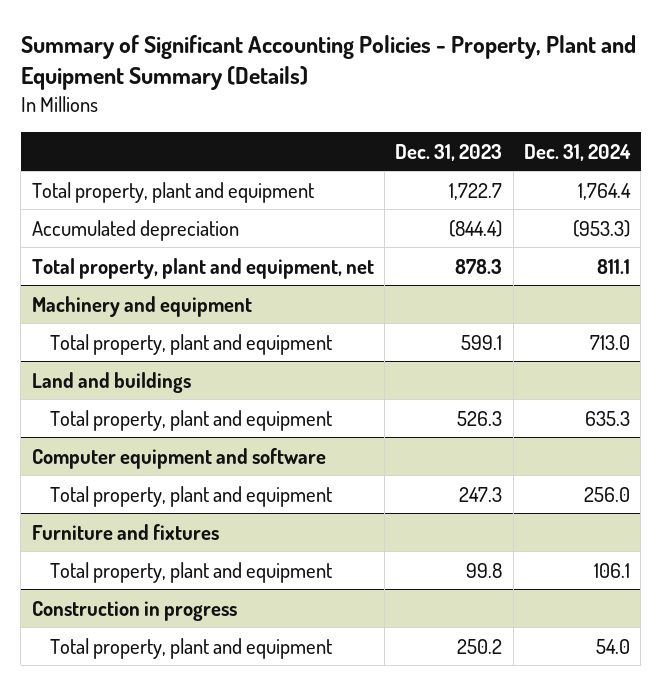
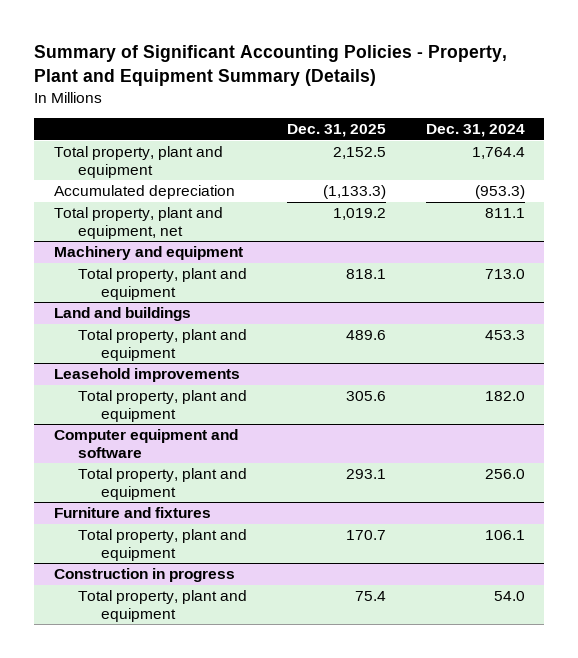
[395,143,503,161] Dec. 31, 2023 -> none
none -> [286,124,386,138] Dec. 31, 2025
[585,410,631,426] 635.3 -> [484,330,525,341] 453.3
none -> [53,368,240,383] Leasehold improvements
none -> [77,390,247,422] Total property, plant and equipment

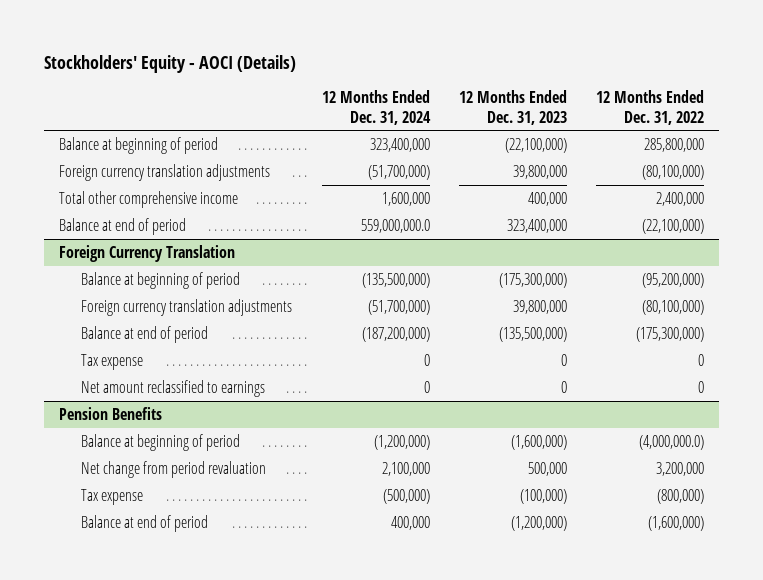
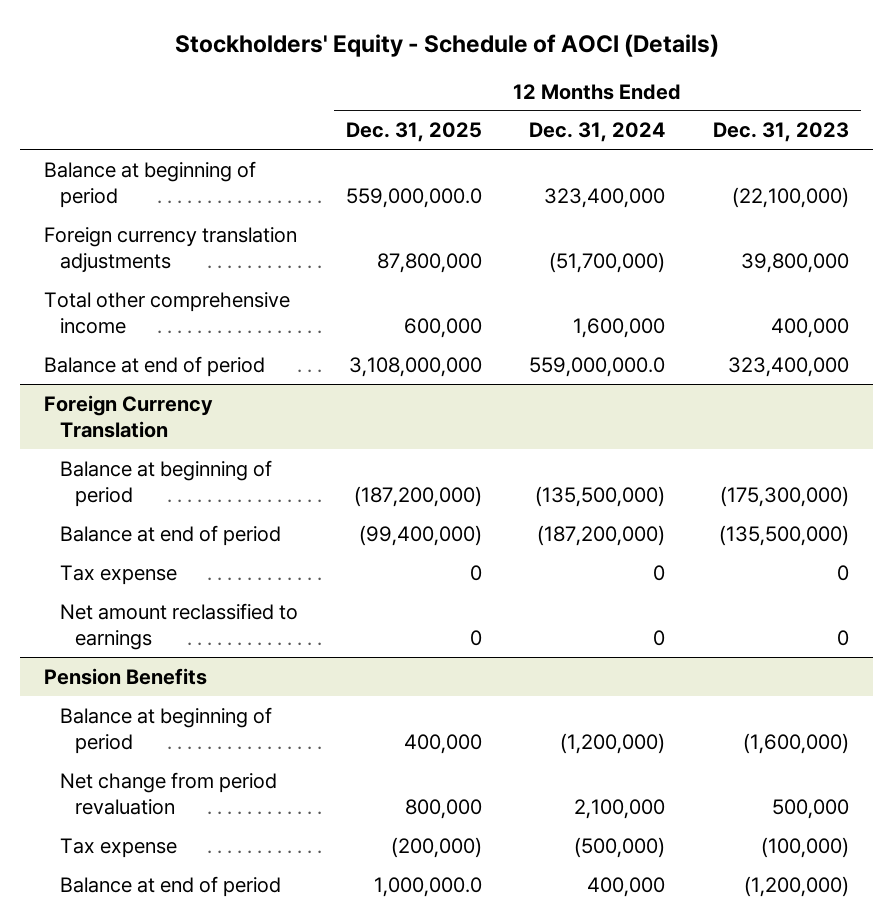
[44,54,297,73] Stockholders' Equity - AOCI (Details) -> [174,33,719,57] Stockholders' Equity - Schedule of AOCI (Details)
[596,90,705,125] 12 Months Ended Dec. 31, 2022 -> none
none -> [345,122,482,143] Dec. 31, 2025
[81,298,293,316] Foreign currency translation adjustments -> none

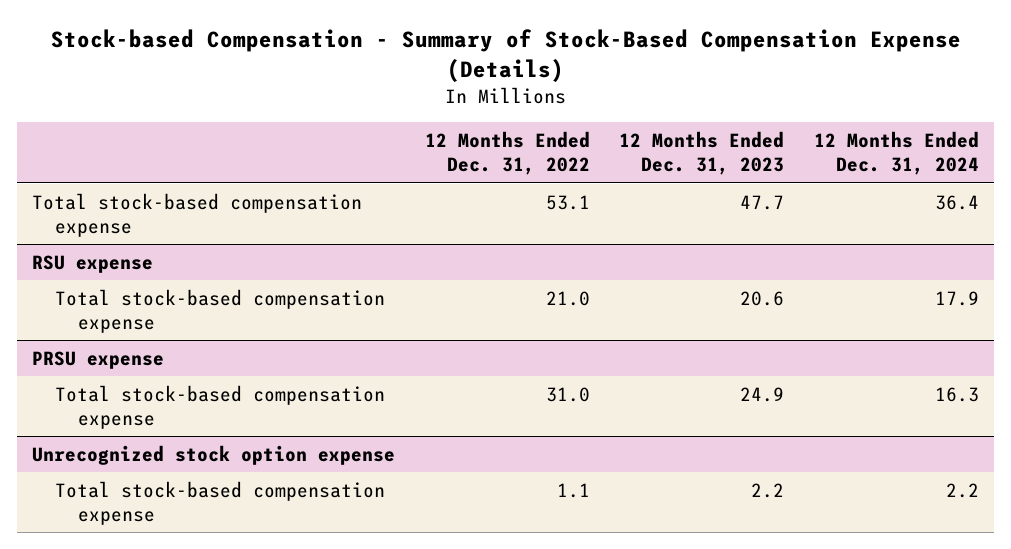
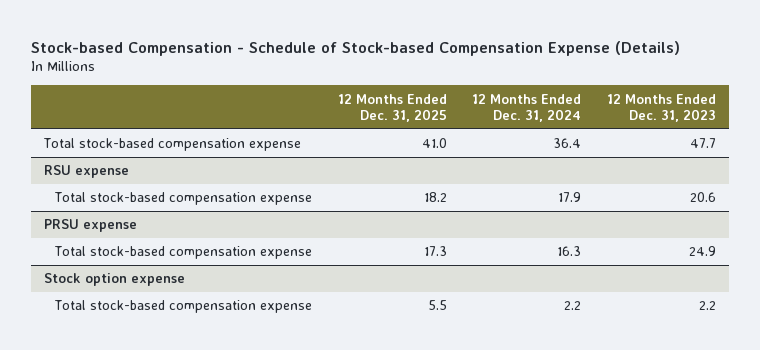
[50,29,961,83] Stock-based Compensation - Summary of Stock-Based Compensation Expense (Details) -> [30,40,680,56] Stock-based Compensation - Schedule of Stock-based Compensation Expense (Details)
[424,131,590,176] 12 Months Ended Dec. 31, 2022 -> none
none -> [337,93,447,122] 12 Months Ended Dec. 31, 2025
[32,444,396,465] Unrecognized stock option expense -> [43,273,185,287] Stock option expense

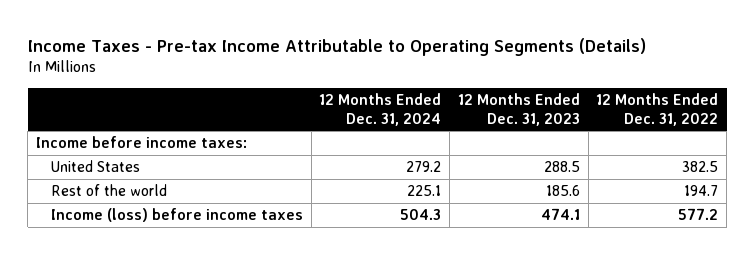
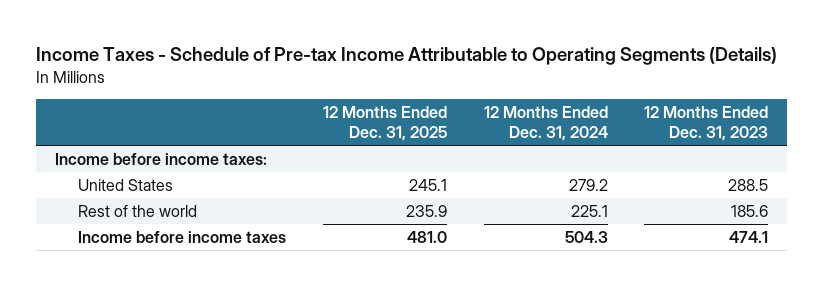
[27,37,646,56] Income Taxes - Pre-tax Income Attributable to Operating Segments (Details) -> [36,47,778,66] Income Taxes - Schedule of Pre-tax Income Attributable to Operating Segments (Details)
[596,92,719,126] 12 Months Ended Dec. 31, 2022 -> none
none -> [322,106,447,142] 12 Months Ended Dec. 31, 2025
[51,207,304,222] Income (loss) before income taxes -> [77,230,286,243] Income before income taxes

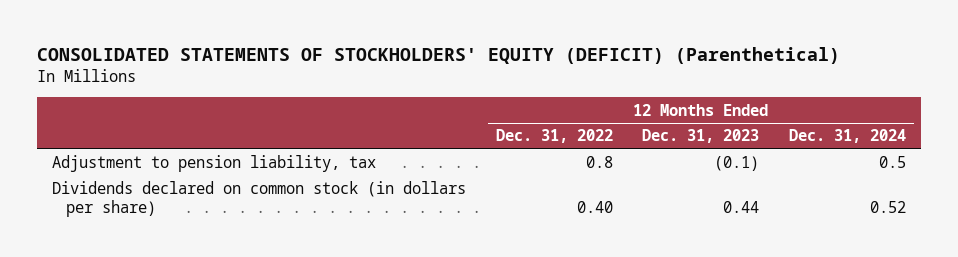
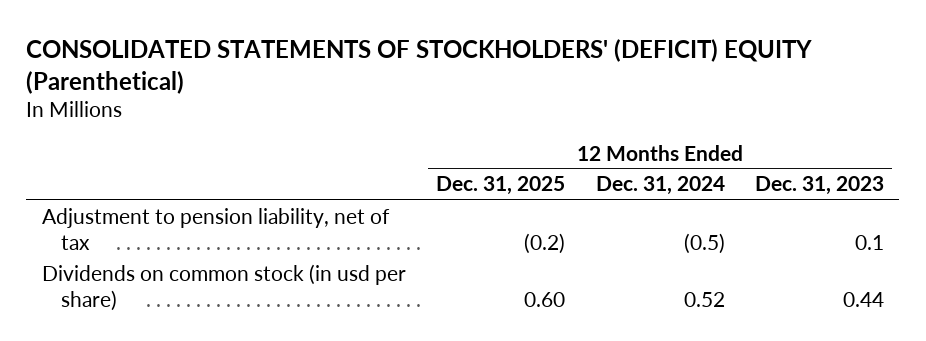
[36,46,840,64] CONSOLIDATED STATEMENTS OF STOCKHOLDERS' EQUITY (DEFICIT) (Parenthetical) -> [26,38,813,94] CONSOLIDATED STATEMENTS OF STOCKHOLDERS' (DEFICIT) EQUITY (Parenthetical)
[495,129,613,144] Dec. 31, 2022 -> none
none -> [436,176,566,196] Dec. 31, 2025
[51,155,376,173] Adjustment to pension liability, tax -> [41,207,390,250] Adjustment to pension liability, net of tax
[714,156,760,172] (0.1) -> [855,234,885,250] 0.1
[879,156,907,169] 0.5 -> [683,232,725,254] (0.5)
[51,181,466,217] Dividends declared on common stock (in dollars per share) -> [41,263,406,311] Dividends on common stock (in usd per share)

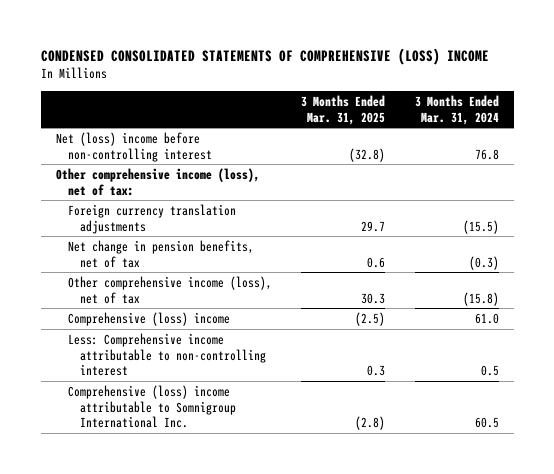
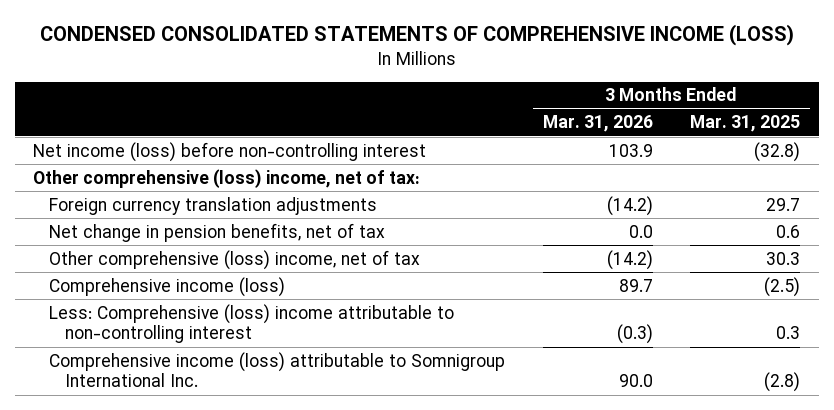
[40,47,489,65] CONDENSED CONSOLIDATED STATEMENTS OF COMPREHENSIVE (LOSS) INCOME -> [39,24,794,47] CONDENSED CONSOLIDATED STATEMENTS OF COMPREHENSIVE INCOME (LOSS)
[414,94,499,125] 3 Months Ended Mar. 31, 2024 -> none
none -> [542,115,653,133] Mar. 31, 2026
[55,131,212,162] Net (loss) income before non-controlling interest -> [33,141,427,162] Net income (loss) before non-controlling interest
[55,167,260,196] Other comprehensive income (loss), net of tax: -> [33,168,421,188] Other comprehensive (loss) income, net of tax:
[67,275,272,304] Other comprehensive income (loss), net of tax -> [49,249,421,270] Other comprehensive (loss) income, net of tax
[67,311,230,326] Comprehensive (loss) income -> [49,276,286,297] Comprehensive income (loss)
[67,332,267,377] Less: Comprehensive income attributable to non-controlling interest -> [49,303,455,344] Less: Comprehensive (loss) income attributable to non-controlling interest
[67,384,237,429] Comprehensive (loss) income attributable to Somnigroup International Inc. -> [49,351,506,388] Comprehensive income (loss) attributable to Somnigroup International Inc.

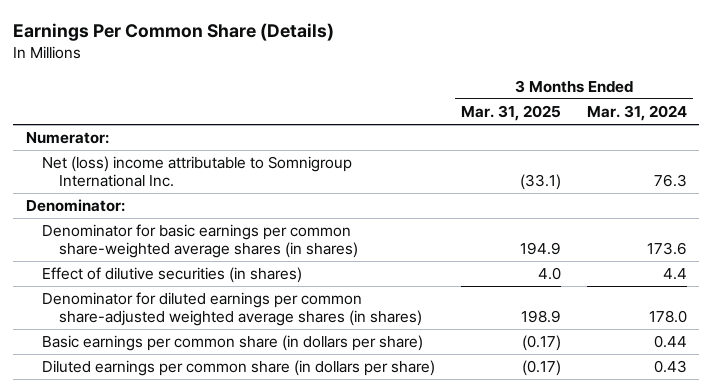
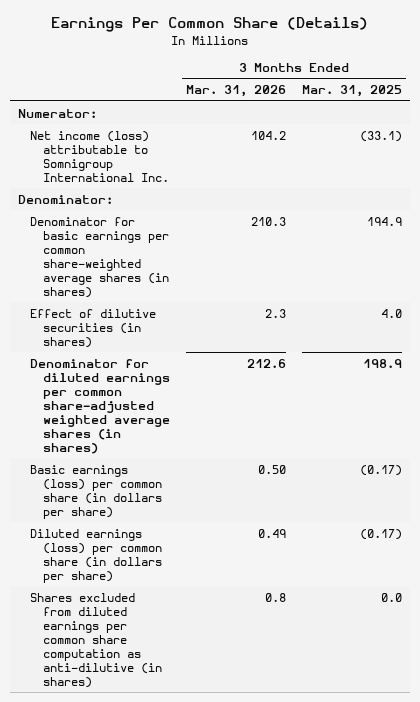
[586,104,687,121] Mar. 31, 2024 -> none
none -> [185,85,286,98] Mar. 31, 2026
[42,156,353,188] Net (loss) income attributable to Somnigroup International Inc. -> [30,130,169,182] Net income (loss) attributable to Somnigroup International Inc.
[42,335,424,352] Basic earnings per common share (in dollars per share) -> [30,464,162,519] Basic earnings (loss) per common share (in dollars per share)
[42,360,436,377] Diluted earnings per common share (in dollars per share) -> [30,528,162,583] Diluted earnings (loss) per common share (in dollars per share)
none -> [30,592,162,688] Shares excluded from diluted earnings per common share computation as anti-dilutive (in shares)

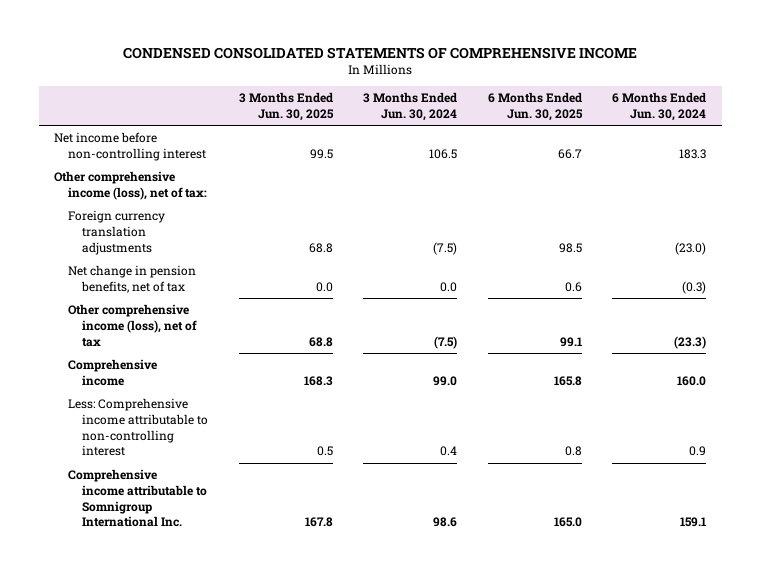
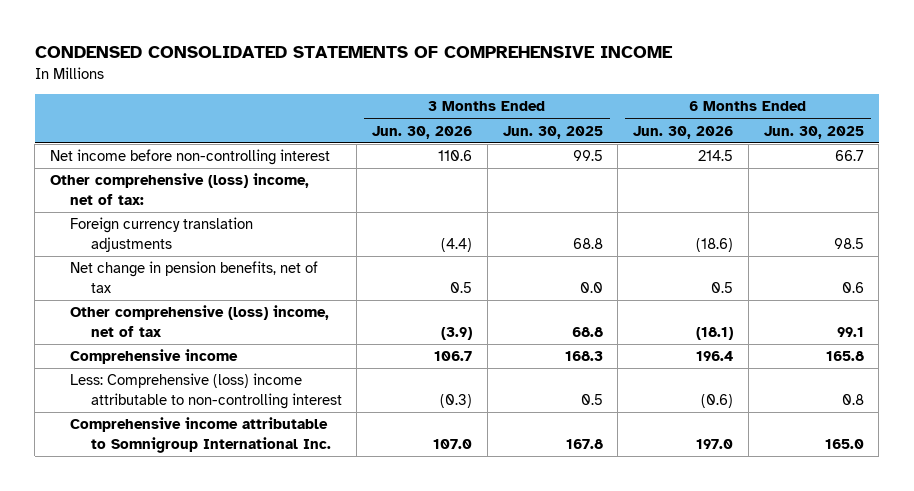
[363,92,458,121] 3 Months Ended Jun. 30, 2024 -> none
[612,92,707,121] 6 Months Ended Jun. 30, 2024 -> none
none -> [372,125,473,139] Jun. 30, 2026
none -> [633,125,734,139] Jun. 30, 2026
[54,171,208,200] Other comprehensive income (loss), net of tax: -> [50,173,310,205] Other comprehensive (loss) income, net of tax:
[68,304,197,347] Other comprehensive income (loss), net of tax -> [70,305,330,337] Other comprehensive (loss) income, net of tax
[68,398,208,457] Less: Comprehensive income attributable to non-controlling interest -> [70,373,342,409] Less: Comprehensive (loss) income attributable to non-controlling interest

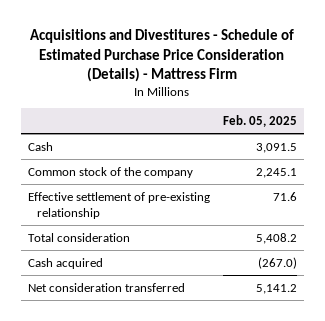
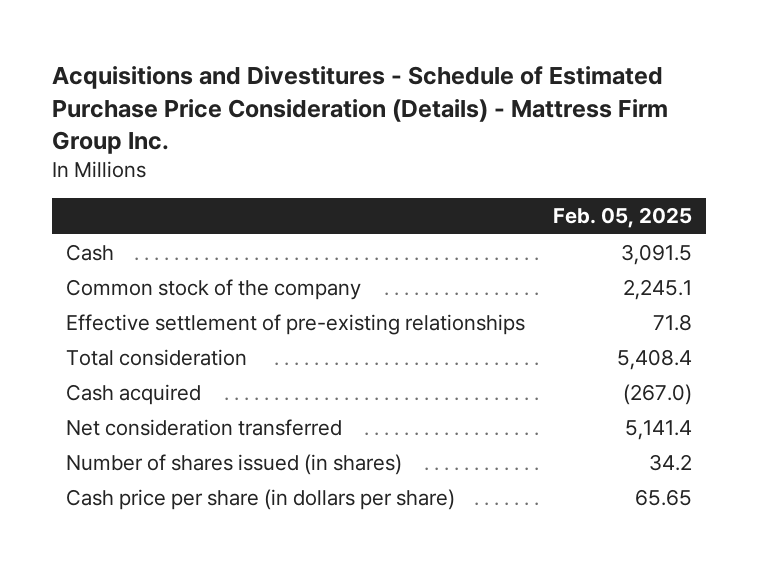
[30,29,295,82] Acquisitions and Divestitures - Schedule of Estimated Purchase Price Consideration (Details) - Mattress Firm -> [51,66,668,155] Acquisitions and Divestitures - Schedule of Estimated Purchase Price Consideration (Details) - Mattress Firm Group Inc.
[27,191,210,219] Effective settlement of pre-existing relationship -> [65,314,525,336] Effective settlement of pre-existing relationships
[272,191,297,201] 71.6 -> [652,314,692,332] 71.8
[255,232,297,244] 5,408.2 -> [616,349,692,371] 5,408.4
[255,283,297,294] 5,141.2 -> [624,420,692,441] 5,141.4
none -> [65,454,402,476] Number of shares issued (in shares)
none -> [65,489,455,511] Cash price per share (in dollars per share)

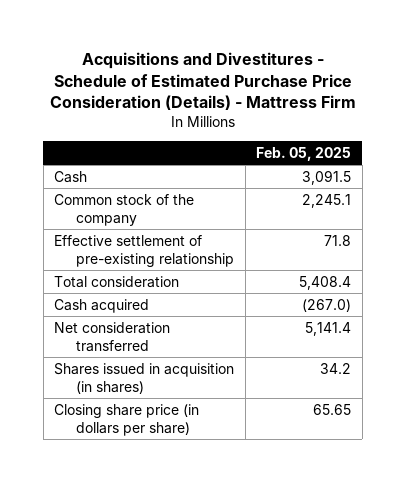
[51,66,668,155] Acquisitions and Divestitures - Schedule of Estimated Purchase Price Consideration (Details) - Mattress Firm Group Inc. -> [49,51,356,111] Acquisitions and Divestitures - Schedule of Estimated Purchase Price Consideration (Details) - Mattress Firm
[65,314,525,336] Effective settlement of pre-existing relationships -> [54,234,235,267] Effective settlement of pre-existing relationship
[65,454,402,476] Number of shares issued (in shares) -> [54,362,235,394] Shares issued in acquisition (in shares)
[65,489,455,511] Cash price per share (in dollars per share) -> [54,403,200,436] Closing share price (in dollars per share)

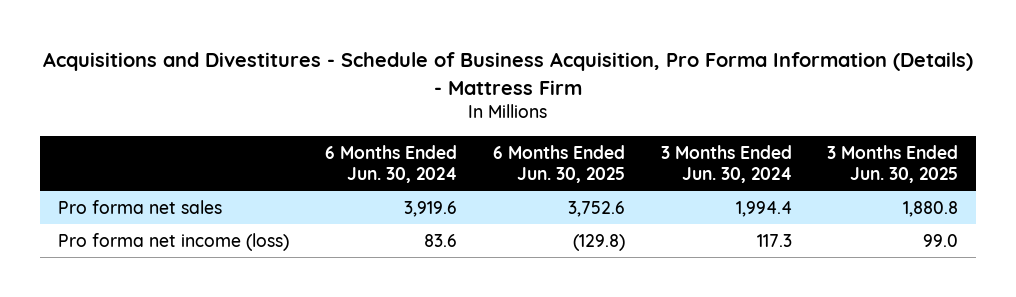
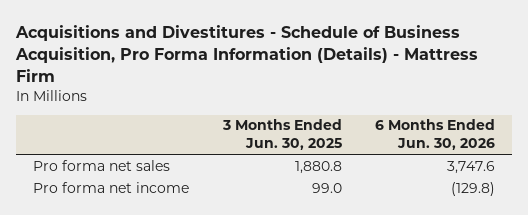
[324,144,457,184] 6 Months Ended Jun. 30, 2024 -> none
[492,144,625,184] 6 Months Ended Jun. 30, 2025 -> none
[660,144,792,184] 3 Months Ended Jun. 30, 2024 -> none
none -> [375,119,496,151] 6 Months Ended Jun. 30, 2026
[57,232,289,251] Pro forma net income (loss) -> [33,181,190,193] Pro forma net income

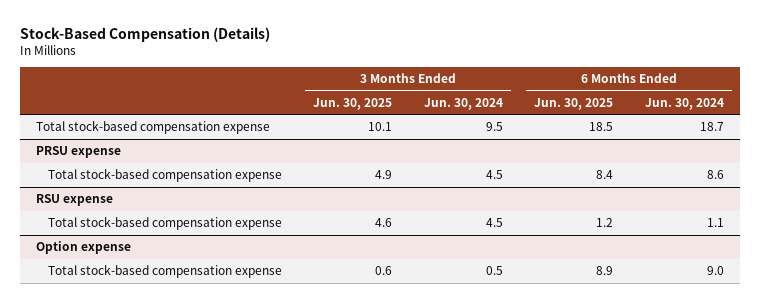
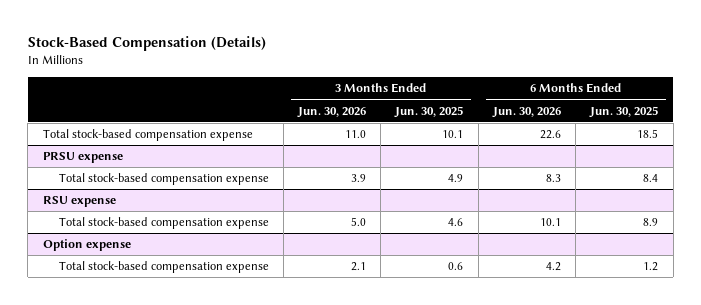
[423,97,503,110] Jun. 30, 2024 -> none
[644,97,724,110] Jun. 30, 2024 -> none
none -> [296,106,366,118] Jun. 30, 2026
none -> [491,106,561,118] Jun. 30, 2026
[596,218,614,228] 1.2 -> [643,218,659,227] 8.9
[596,266,614,276] 8.9 -> [643,262,659,272] 1.2

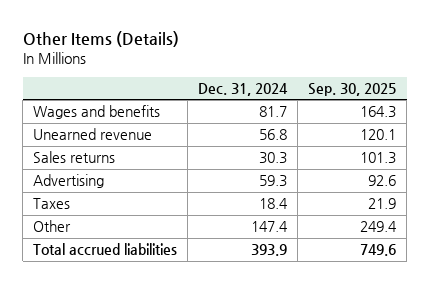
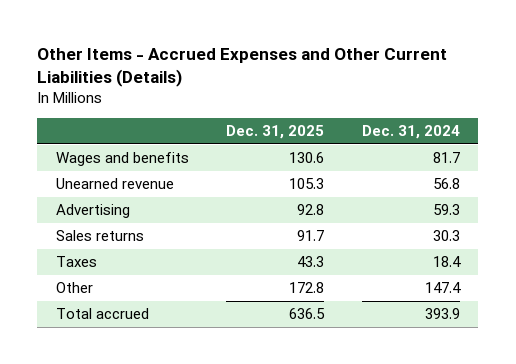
[22,31,179,48] Other Items (Details) -> [37,48,448,88] Other Items - Accrued Expenses and Other Current Liabilities (Details)
[308,82,397,96] Sep. 30, 2025 -> none
none -> [226,124,325,139] Dec. 31, 2025
[33,151,116,164] Sales returns -> [55,230,144,242] Sales returns
[33,243,178,256] Total accrued liabilities -> [55,308,149,320] Total accrued

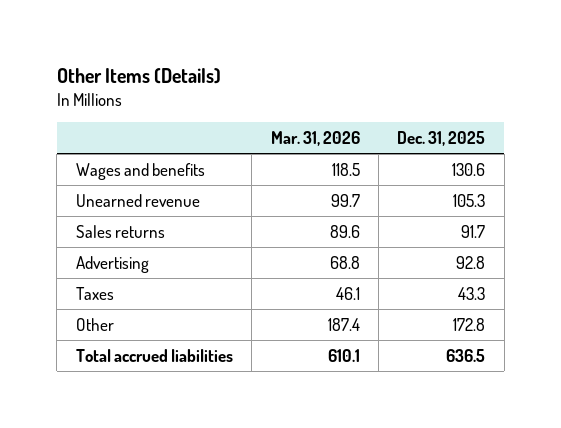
[37,48,448,88] Other Items - Accrued Expenses and Other Current Liabilities (Details) -> [56,68,221,85] Other Items (Details)
[361,124,460,139] Dec. 31, 2024 -> none
none -> [270,131,360,147] Mar. 31, 2026
[55,204,130,219] Advertising -> [75,255,149,273] Advertising
[55,308,149,320] Total accrued -> [75,348,233,362] Total accrued liabilities

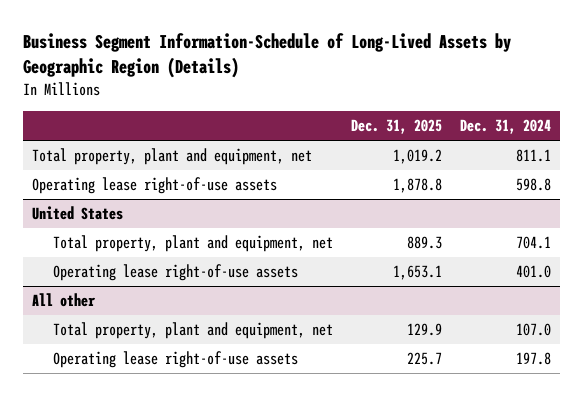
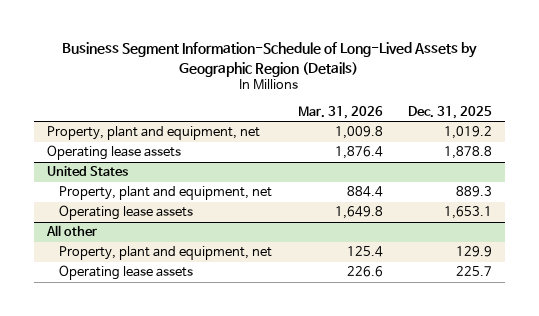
[459,119,551,135] Dec. 31, 2024 -> none
none -> [297,105,383,119] Mar. 31, 2026
[31,148,312,166] Total property, plant and equipment, net -> [46,126,260,141] Property, plant and equipment, net
[31,177,277,195] Operating lease right-of-use assets -> [46,145,181,161] Operating lease assets
[52,235,333,253] Total property, plant and equipment, net -> [59,186,273,201] Property, plant and equipment, net
[52,264,298,282] Operating lease right-of-use assets -> [59,205,194,221] Operating lease assets
[52,322,333,340] Total property, plant and equipment, net -> [59,246,273,261] Property, plant and equipment, net
[52,351,298,369] Operating lease right-of-use assets -> [59,265,194,281] Operating lease assets

